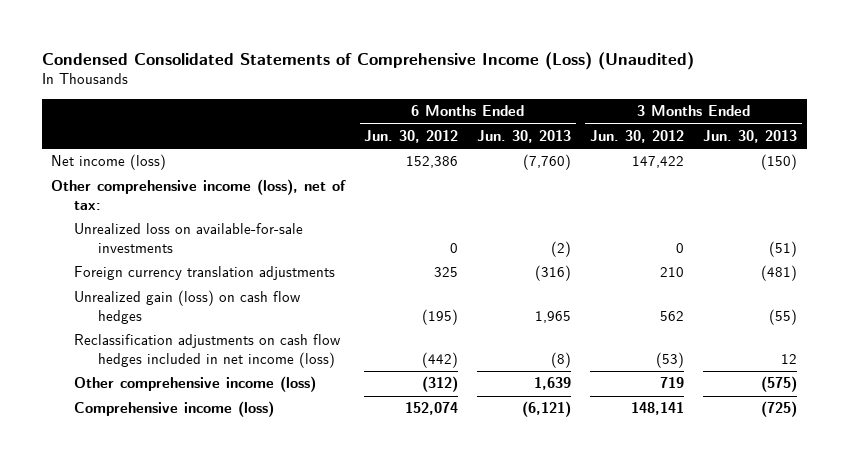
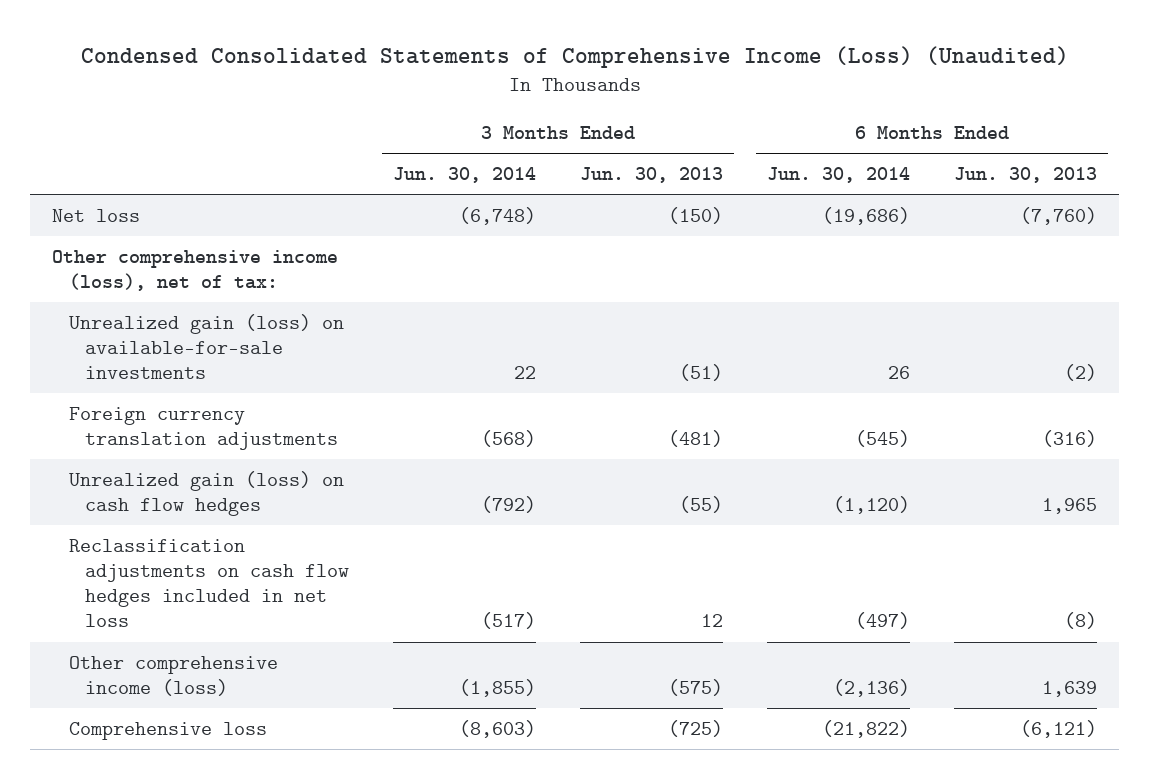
[364,129,459,143] Jun. 30, 2012 -> none
[590,129,685,143] Jun. 30, 2012 -> none
none -> [392,166,536,183] Jun. 30, 2014
none -> [767,166,911,183] Jun. 30, 2014
[51,154,167,171] Net income (loss) -> [52,208,141,222] Net loss
[74,223,304,253] Unrealized loss on available-for-sale investments -> [68,313,344,380] Unrealized gain (loss) on available-for-sale investments
[74,334,342,368] Reclassification adjustments on cash flow hedges included in net income (loss) -> [68,538,349,628] Reclassification adjustments on cash flow hedges included in net loss
[74,401,275,418] Comprehensive income (loss) -> [68,721,267,740] Comprehensive loss

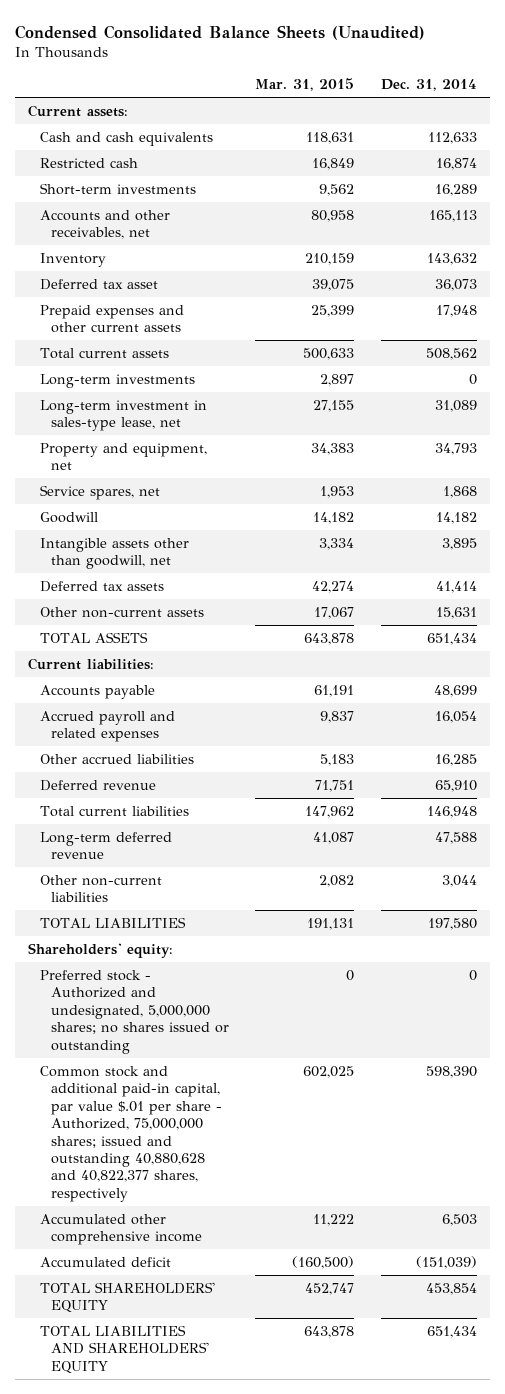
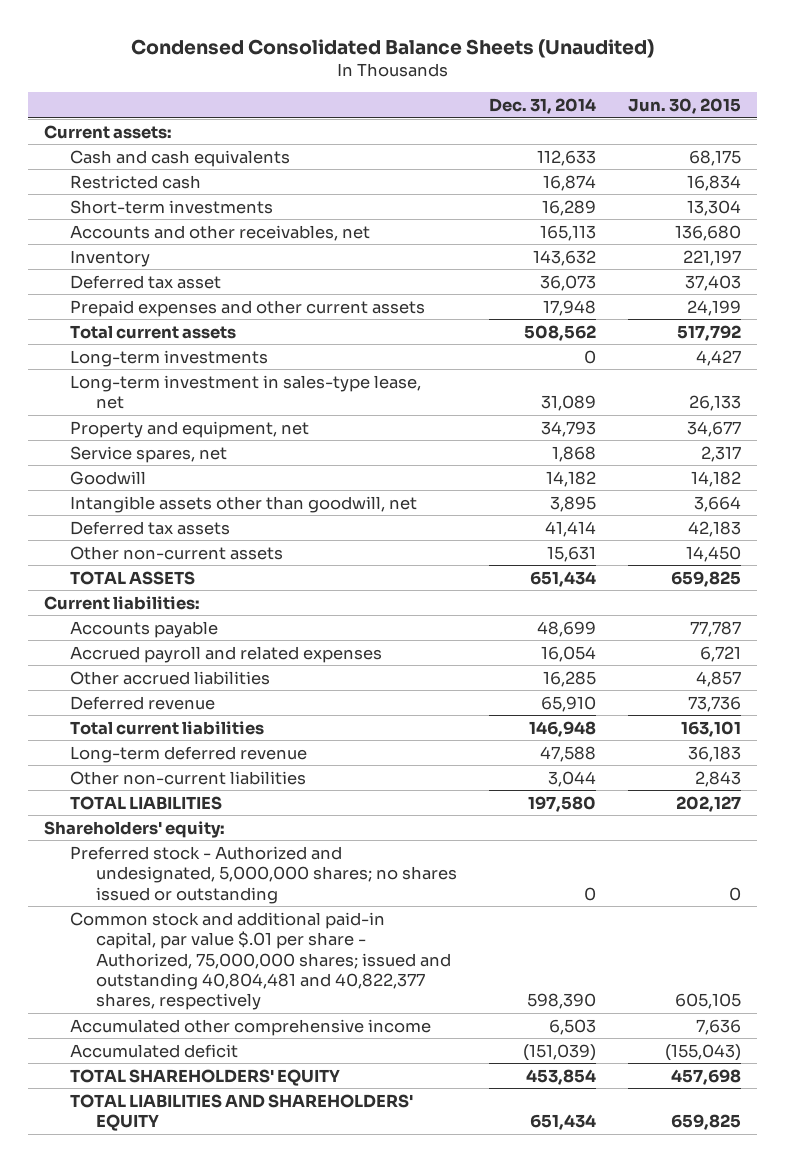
[255,78,355,92] Mar. 31, 2015 -> none
none -> [628,98,742,115] Jun. 30, 2015
[39,1065,223,1202] Common stock and additional paid-in capital, par value $.01 per share - Authorized, 75,000,000 shares; issued and outstanding 40,880,628 and 40,822,377 shares, respectively -> [69,911,451,1011] Common stock and additional paid-in capital, par value $.01 per share - Authorized, 75,000,000 shares; issued and outstanding 40,804,481 and 40,822,377 shares, respectively

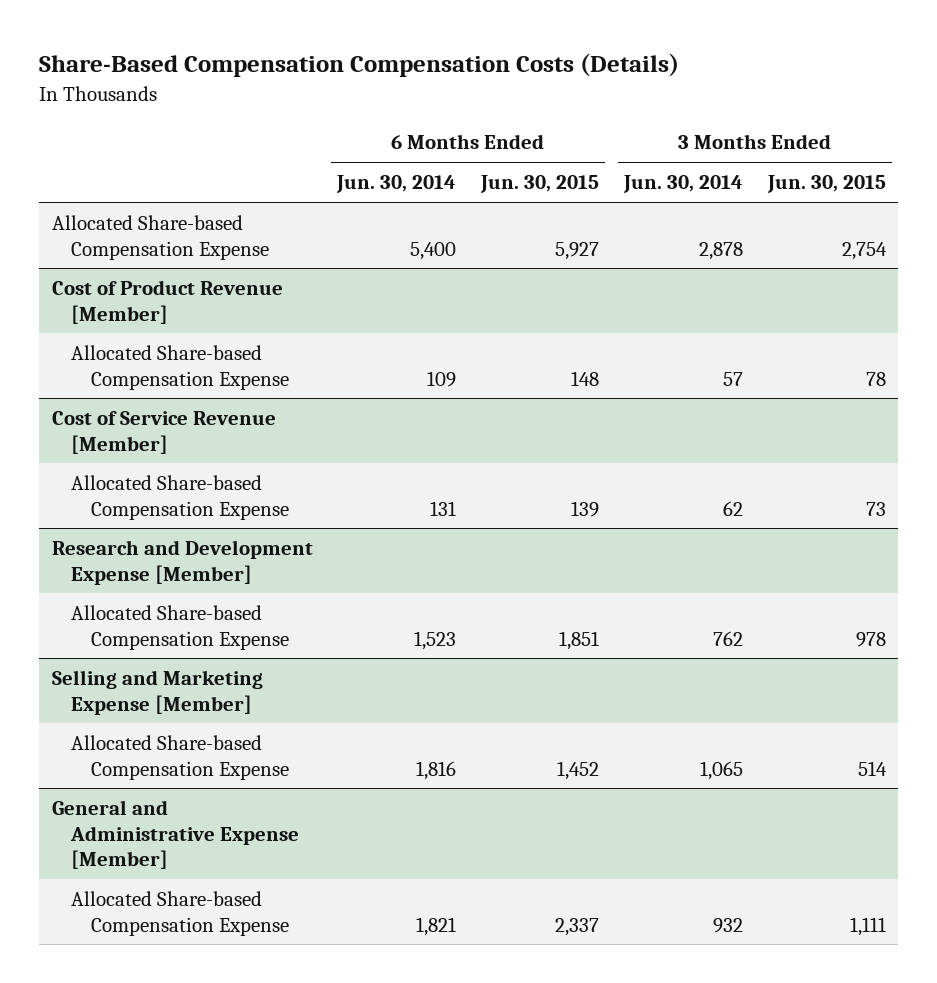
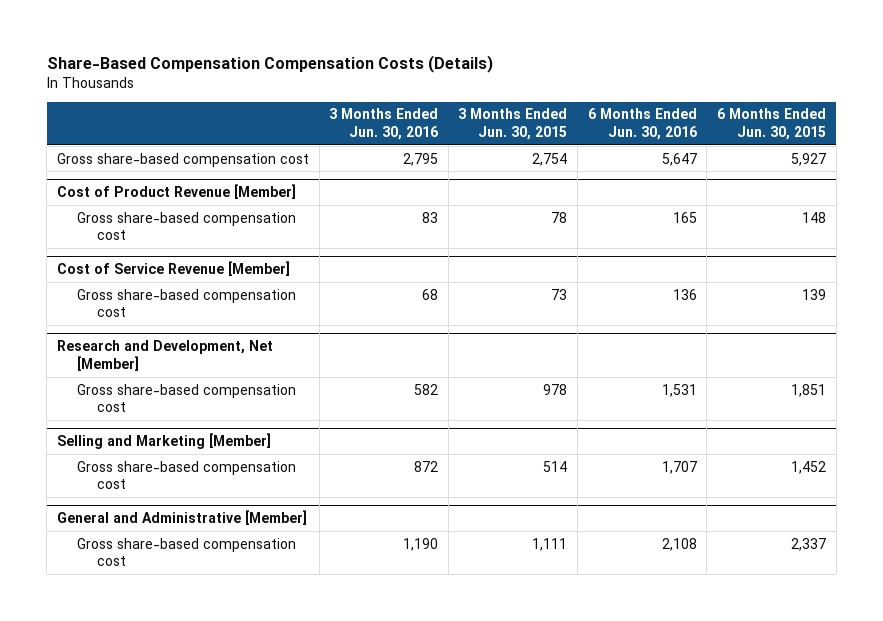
[336,175,457,194] Jun. 30, 2014 -> none
[622,175,743,194] Jun. 30, 2014 -> none
none -> [329,108,439,140] 3 Months Ended Jun. 30, 2016
none -> [587,108,697,140] 6 Months Ended Jun. 30, 2016
[51,215,270,260] Allocated Share-based Compensation Expense -> [56,152,309,167] Gross share-based compensation cost
[71,345,290,390] Allocated Share-based Compensation Expense -> [76,211,296,241] Gross share-based compensation cost
[71,475,290,520] Allocated Share-based Compensation Expense -> [76,288,296,318] Gross share-based compensation cost
[51,540,313,585] Research and Development Expense [Member] -> [56,340,273,372] Research and Development, Net [Member]
[71,605,290,650] Allocated Share-based Compensation Expense -> [76,383,296,413] Gross share-based compensation cost
[51,670,263,715] Selling and Marketing Expense [Member] -> [56,433,271,450] Selling and Marketing [Member]
[71,735,290,780] Allocated Share-based Compensation Expense -> [76,460,296,490] Gross share-based compensation cost
[51,800,300,869] General and Administrative Expense [Member] -> [56,510,307,526] General and Administrative [Member]
[71,891,290,936] Allocated Share-based Compensation Expense -> [76,537,296,567] Gross share-based compensation cost

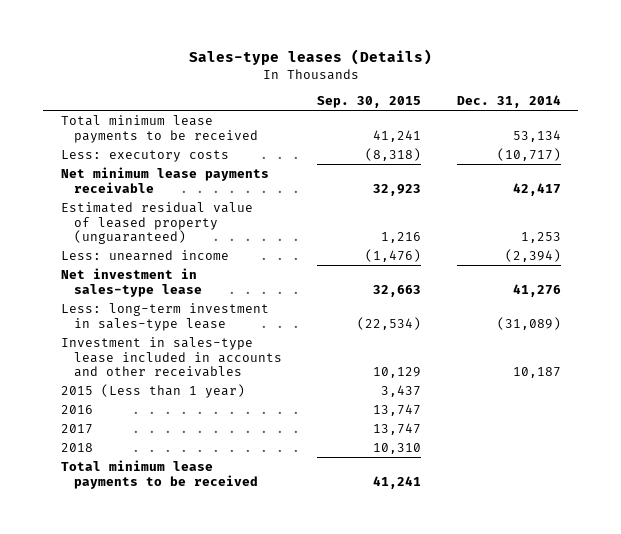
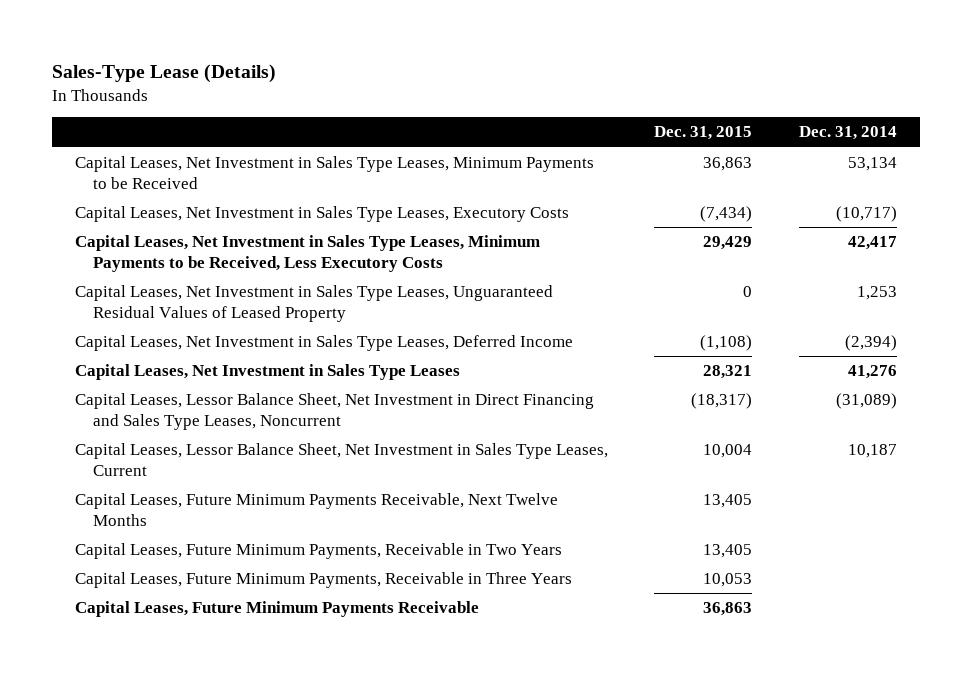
[188,49,432,66] Sales-type leases (Details) -> [51,63,276,83] Sales-Type Lease (Details)
[317,96,422,109] Sep. 30, 2015 -> none
none -> [654,126,753,141] Dec. 31, 2015
[60,442,93,452] 2018 -> none
[60,114,259,143] Total minimum lease payments to be received -> [75,156,595,190] Capital Leases, Net Investment in Sales Type Leases, Minimum Payments to be Received
[60,149,229,162] Less: executory costs -> [75,206,570,223] Capital Leases, Net Investment in Sales Type Leases, Executory Costs
[60,166,269,193] Net minimum lease payments receivable -> [75,235,541,273] Capital Leases, Net Investment in Sales Type Leases, Minimum Payments to be Received, Less Executory Costs
[60,201,253,245] Estimated residual value of leased property (unguaranteed) -> [75,285,554,323] Capital Leases, Net Investment in Sales Type Leases, Unguaranteed Residual Values of Leased Property
[60,249,229,261] Less: unearned income -> [75,335,574,352] Capital Leases, Net Investment in Sales Type Leases, Deferred Income
[60,267,203,297] Net investment in sales-type lease -> [75,364,461,381] Capital Leases, Net Investment in Sales Type Leases
[60,302,269,331] Less: long-term investment in sales-type lease -> [75,393,595,431] Capital Leases, Lessor Balance Sheet, Net Investment in Direct Financing and Sales Type Leases, Noncurrent
[60,336,283,378] Investment in sales-type lease included in accounts and other receivables -> [75,443,609,477] Capital Leases, Lessor Balance Sheet, Net Investment in Sales Type Leases, Current
[60,383,245,398] 2015 (Less than 1 year) -> [75,493,559,527] Capital Leases, Future Minimum Payments Receivable, Next Twelve Months
[60,404,93,414] 2016 -> [75,543,563,560] Capital Leases, Future Minimum Payments, Receivable in Two Years
[60,423,93,434] 2017 -> [75,572,573,589] Capital Leases, Future Minimum Payments, Receivable in Three Years
[60,459,259,489] Total minimum lease payments to be received -> [75,601,480,618] Capital Leases, Future Minimum Payments Receivable

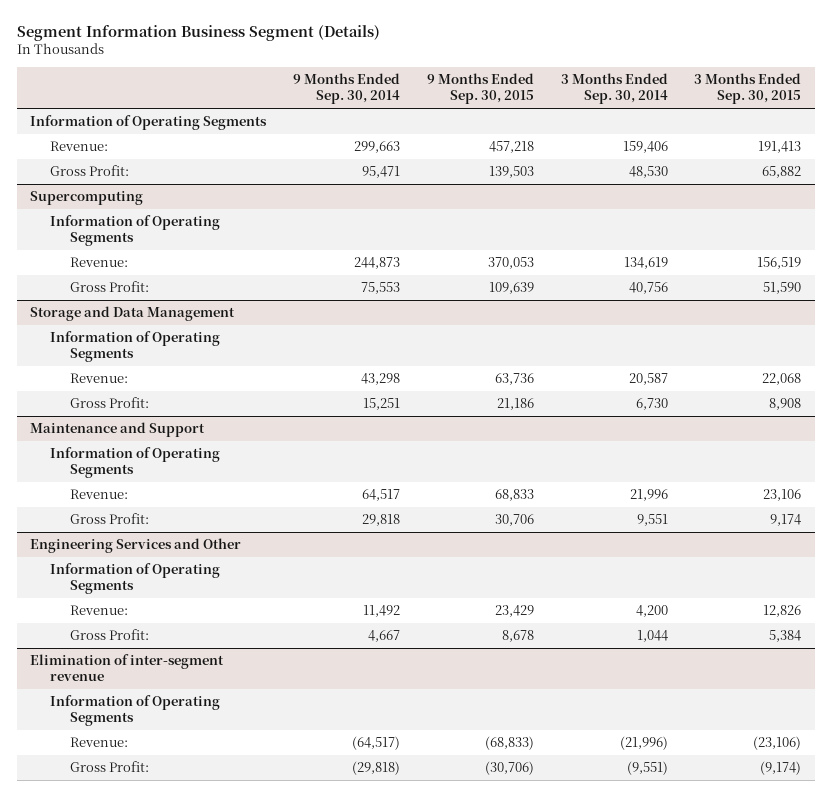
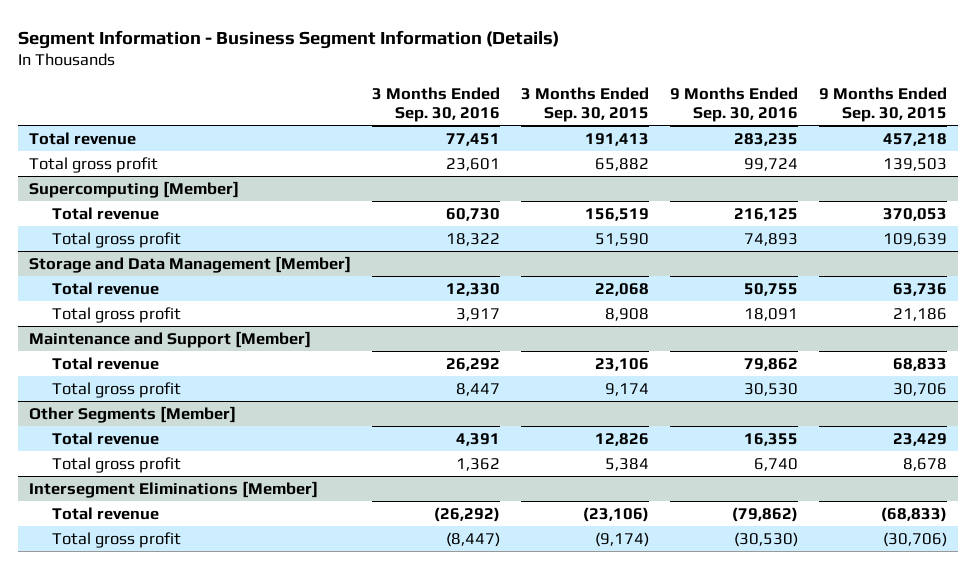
[17,24,381,41] Segment Information Business Segment (Details) -> [18,29,560,49] Segment Information - Business Segment Information (Details)
[293,73,401,105] 9 Months Ended Sep. 30, 2014 -> none
[560,73,668,105] 3 Months Ended Sep. 30, 2014 -> none
none -> [371,87,500,123] 3 Months Ended Sep. 30, 2016
none -> [669,87,798,123] 9 Months Ended Sep. 30, 2016
[30,115,268,131] Information of Operating Segments -> none
[50,215,221,247] Information of Operating Segments -> none
[50,331,221,363] Information of Operating Segments -> none
[50,447,221,479] Information of Operating Segments -> none
[50,563,221,595] Information of Operating Segments -> none
[50,695,221,727] Information of Operating Segments -> none
[50,141,109,152] Revenue: -> [28,131,136,145] Total revenue
[50,165,130,177] Gross Profit: -> [28,156,158,173] Total gross profit
[30,191,144,206] Supercomputing -> [28,180,239,198] Supercomputing [Member]
[69,257,128,268] Revenue: -> [51,206,159,220] Total revenue
[69,281,149,293] Gross Profit: -> [51,231,181,248] Total gross profit
[30,306,236,322] Storage and Data Management -> [28,255,351,273] Storage and Data Management [Member]
[69,373,128,384] Revenue: -> [51,281,159,295] Total revenue
[69,397,149,409] Gross Profit: -> [51,306,181,323] Total gross profit
[30,422,206,438] Maintenance and Support -> [28,330,311,348] Maintenance and Support [Member]
[69,489,128,500] Revenue: -> [51,356,159,370] Total revenue
[69,513,149,525] Gross Profit: -> [51,381,181,398] Total gross profit
[30,538,242,554] Engineering Services and Other -> [28,405,236,423] Other Segments [Member]
[69,605,128,616] Revenue: -> [51,431,159,445] Total revenue
[69,629,149,641] Gross Profit: -> [51,456,181,473] Total gross profit
[30,654,225,682] Elimination of inter-segment revenue -> [28,480,318,498] Intersegment Eliminations [Member]
[69,737,128,748] Revenue: -> [51,506,159,520] Total revenue
[69,761,149,773] Gross Profit: -> [51,531,181,548] Total gross profit

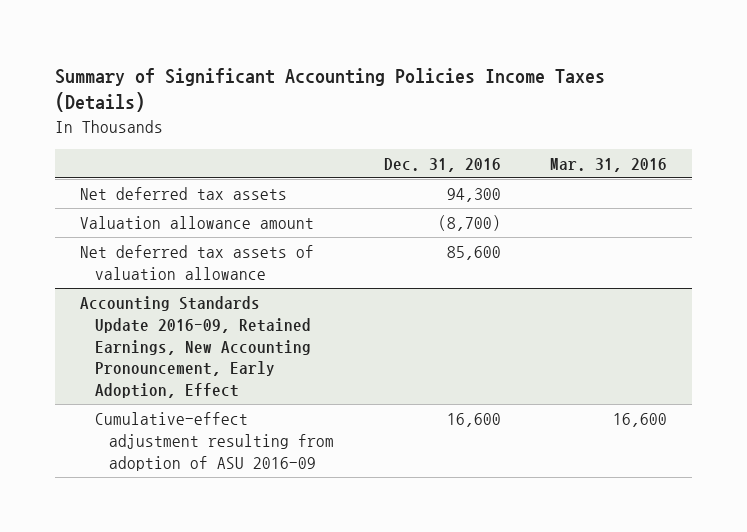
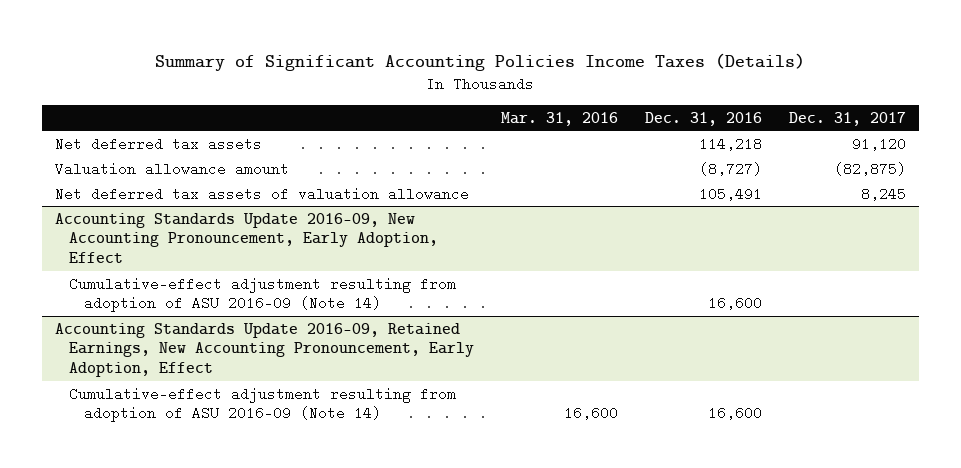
none -> [788,111,906,126] Dec. 31, 2017
[446,187,501,202] 94,300 -> [699,136,763,151] 114,218
[437,214,501,231] (8,700) -> [699,161,763,176] (8,727)
[446,245,501,260] 85,600 -> [699,186,763,201] 105,491
none -> [55,212,439,263] Accounting Standards Update 2016-09, New Accounting Pronouncement, Early Adoption, Effect
none -> [69,276,457,313] Cumulative-effect adjustment resulting from adoption of ASU 2016-09 (Note 14)
[94,411,334,471] Cumulative-effect adjustment resulting from adoption of ASU 2016-09 -> [69,386,457,423] Cumulative-effect adjustment resulting from adoption of ASU 2016-09 (Note 14)

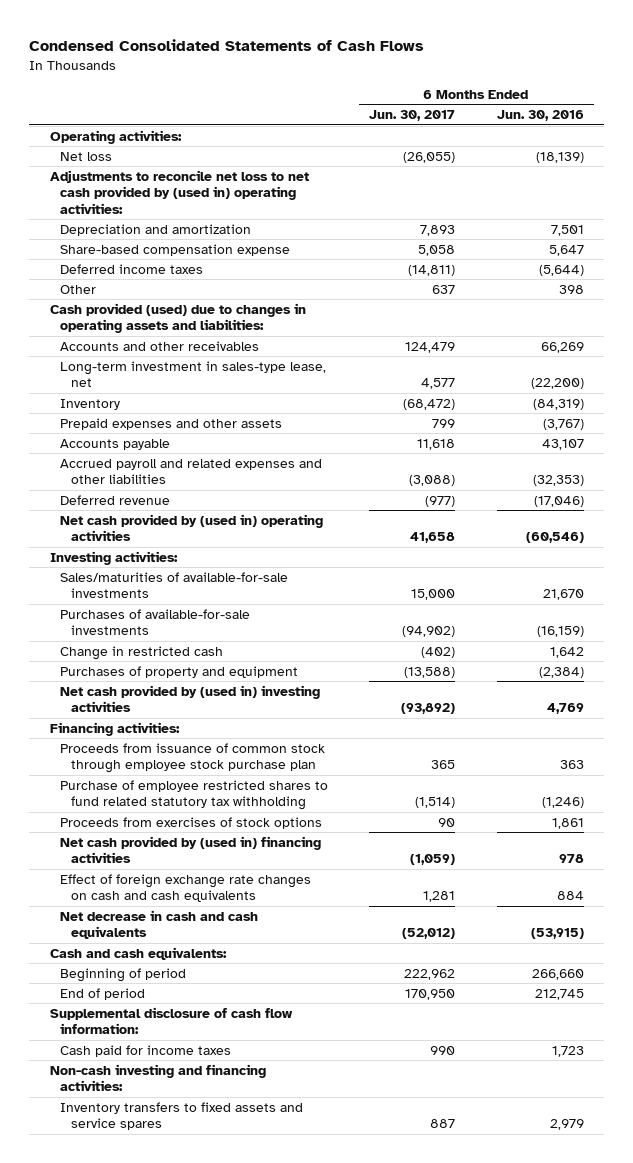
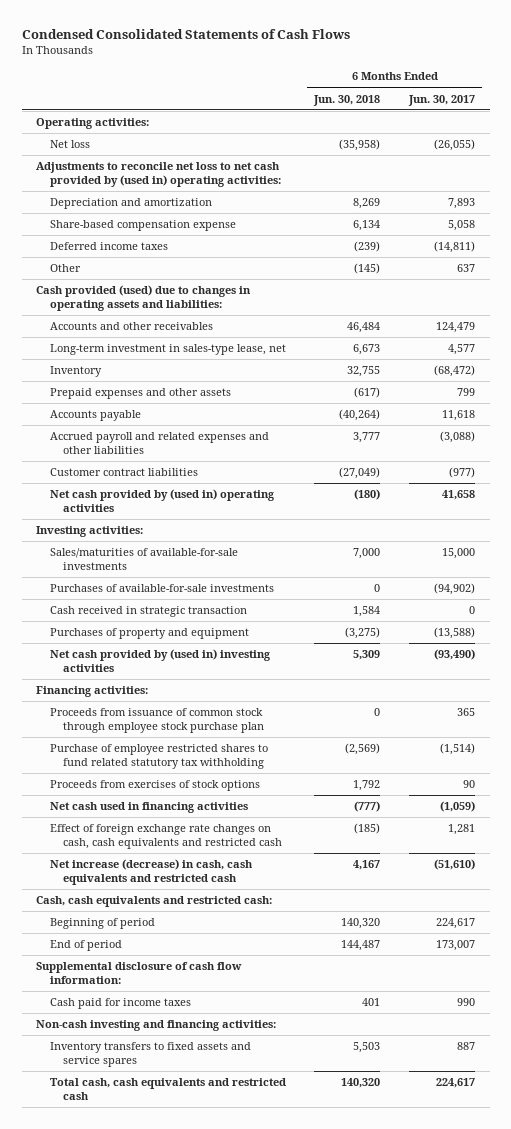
[496,110,584,122] Jun. 30, 2016 -> none
none -> [313,94,381,106] Jun. 30, 2018
[60,494,171,505] Deferred revenue -> [49,468,198,477] Customer contract liabilities
[60,645,224,660] Change in restricted cash -> none
none -> [49,606,247,618] Cash received in strategic transaction
[401,703,456,715] (93,892) -> [434,649,476,661] (93,490)
[60,835,322,864] Net cash provided by (used in) financing activities -> [49,802,248,814] Net cash used in financing activities
[60,873,312,903] Effect of foreign exchange rate changes on cash and cash equivalents -> [49,824,282,850] Effect of foreign exchange rate changes on cash, cash equivalents and restricted cash
[60,909,259,940] Net decrease in cash and cash equivalents -> [49,859,253,886] Net increase (decrease) in cash, cash equivalents and restricted cash
[402,928,456,940] (52,012) -> [434,859,476,871] (51,610)
[49,946,227,960] Cash and cash equivalents: -> [36,896,273,908] Cash, cash equivalents and restricted cash:
[404,968,456,980] 222,962 -> [436,918,476,930] 224,617
[405,988,456,1000] 170,950 -> [436,940,476,952] 173,007
none -> [49,1078,286,1101] Total cash, cash equivalents and restricted cash

